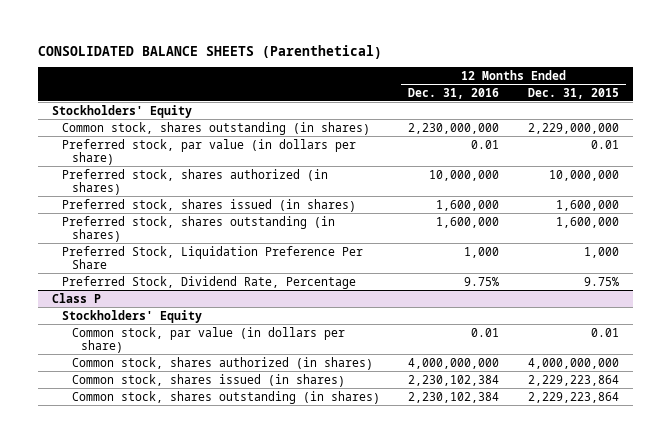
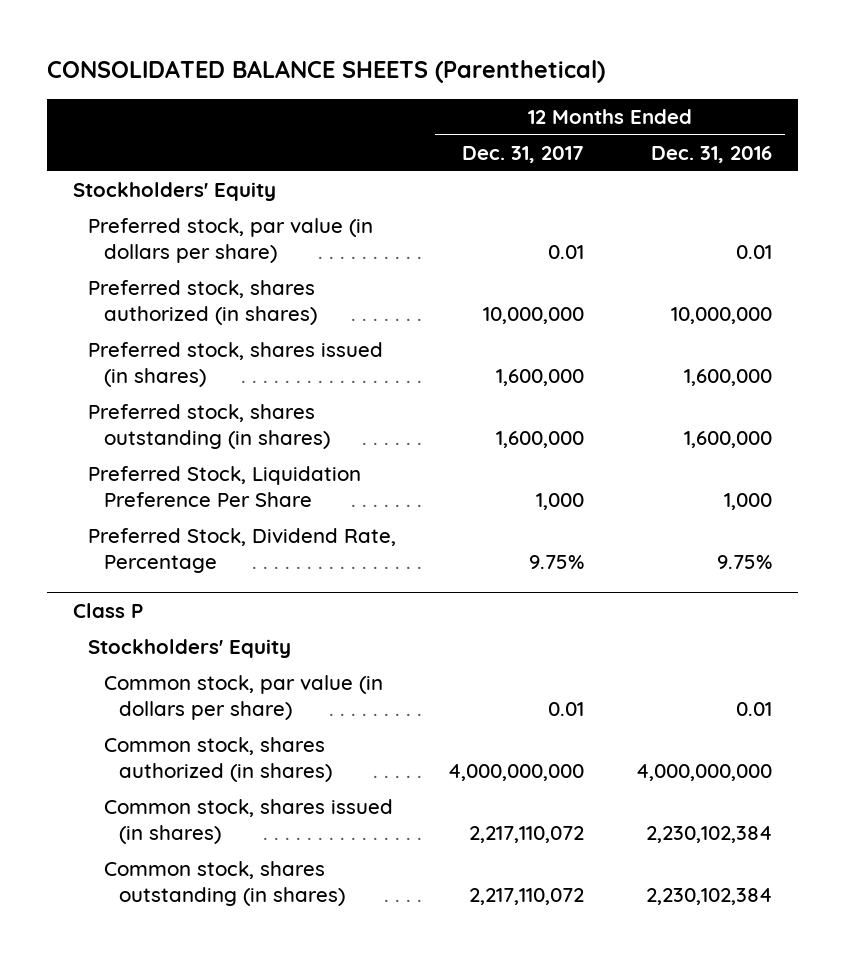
[528,87,620,99] Dec. 31, 2015 -> none
none -> [461,146,584,164] Dec. 31, 2017
[62,121,371,135] Common stock, shares outstanding (in shares) -> none

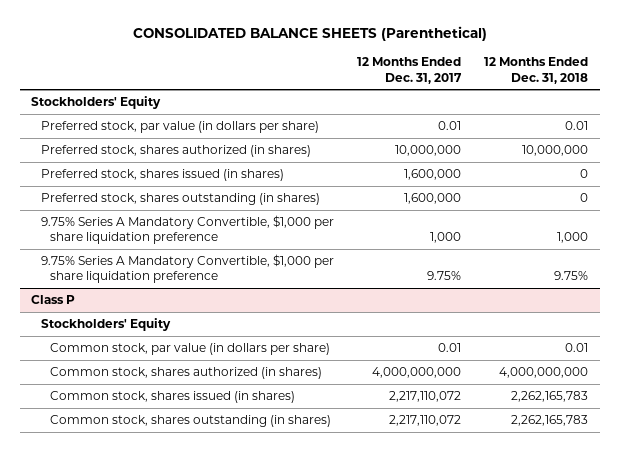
[650,146,772,164] Dec. 31, 2016 -> none
none -> [484,57,589,84] 12 Months Ended Dec. 31, 2018
[88,466,362,507] Preferred Stock, Liquidation Preference Per Share -> [40,215,334,245] 9.75% Series A Mandatory Convertible, $1,000 per share liquidation preference
[88,528,397,573] Preferred Stock, Dividend Rate, Percentage -> [40,254,334,284] 9.75% Series A Mandatory Convertible, $1,000 per share liquidation preference

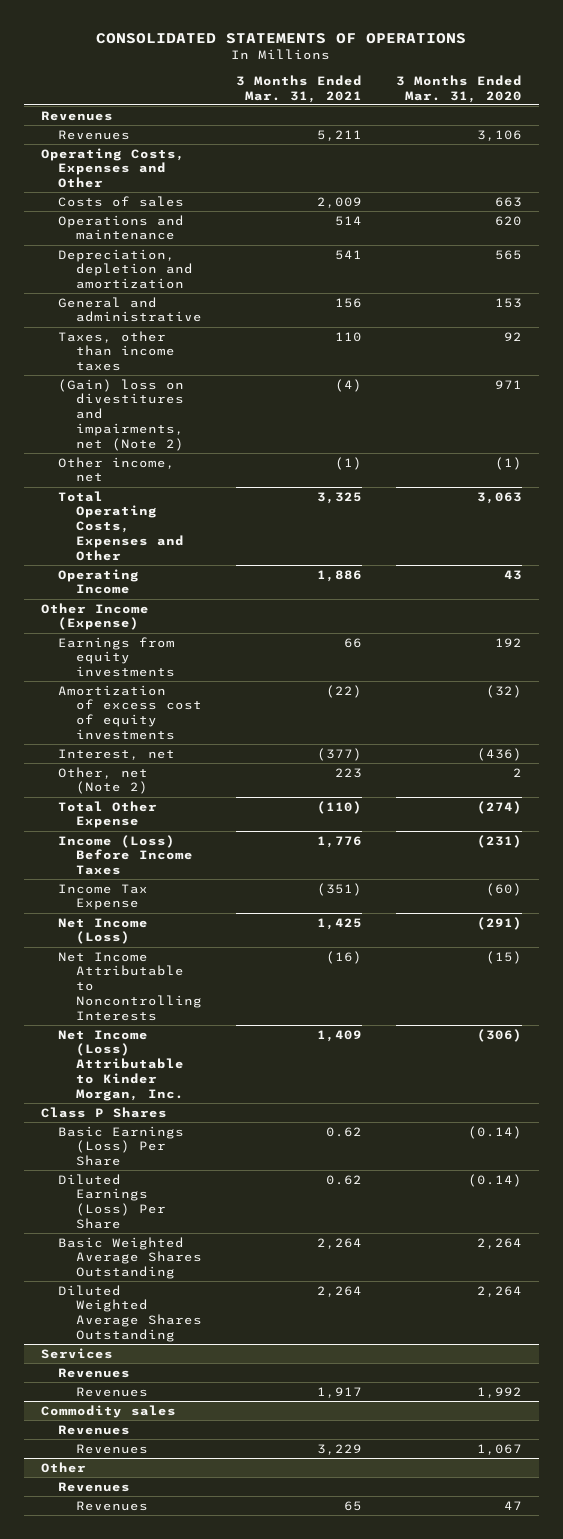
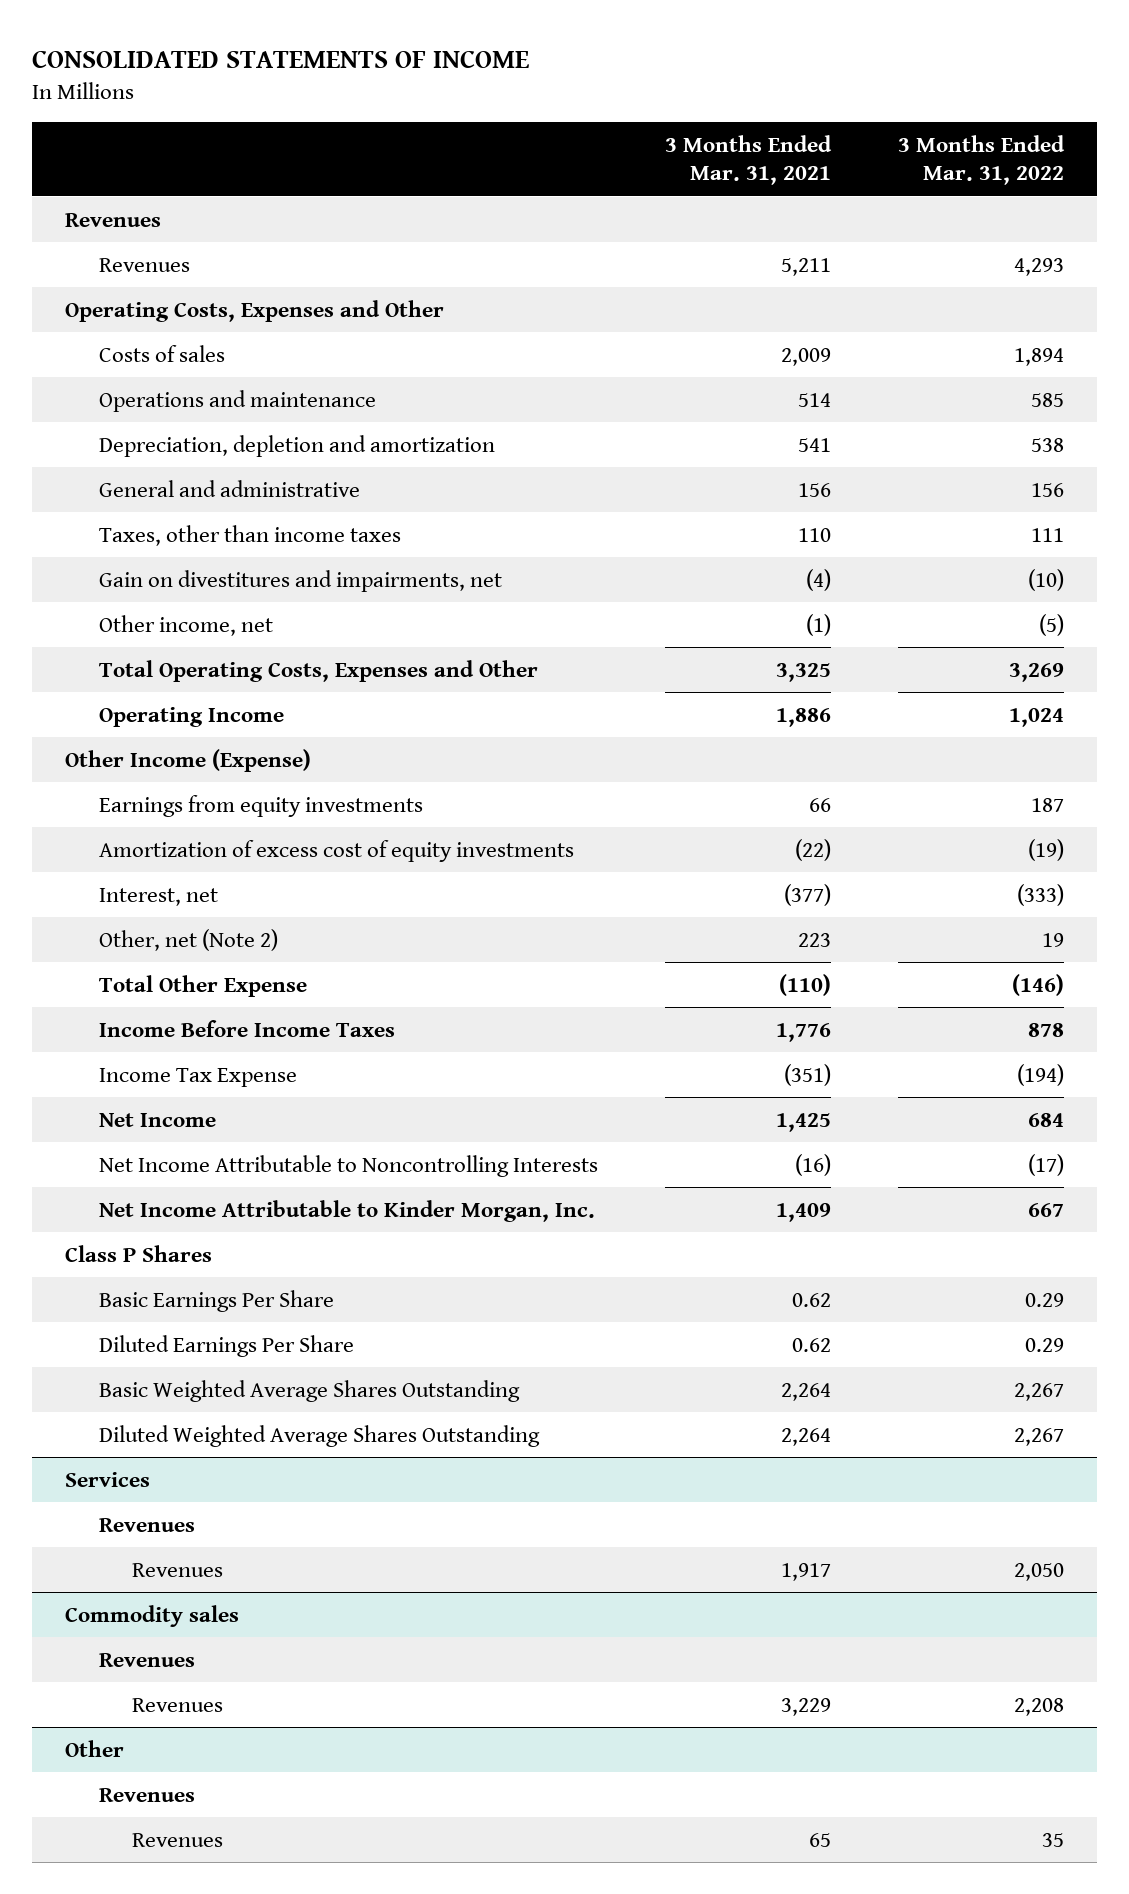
[96,32,467,44] CONSOLIDATED STATEMENTS OF OPERATIONS -> [31,49,529,68] CONSOLIDATED STATEMENTS OF INCOME
[396,75,523,103] 3 Months Ended Mar. 31, 2020 -> none
none -> [897,134,1065,186] 3 Months Ended Mar. 31, 2022
[58,378,185,451] (Gain) loss on divestitures and impairments, net (Note 2) -> [98,569,502,592] Gain on divestitures and impairments, net
[58,834,194,876] Income (Loss) Before Income Taxes -> [98,1019,395,1037] Income Before Income Taxes
[58,917,149,945] Net Income (Loss) -> [98,1112,216,1127] Net Income
[58,1029,185,1101] Net Income (Loss) Attributable to Kinder Morgan, Inc. -> [98,1199,595,1222] Net Income Attributable to Kinder Morgan, Inc.
[58,1125,185,1167] Basic Earnings (Loss) Per Share -> [98,1289,334,1312] Basic Earnings Per Share
[58,1173,167,1229] Diluted Earnings (Loss) Per Share -> [98,1334,354,1357] Diluted Earnings Per Share

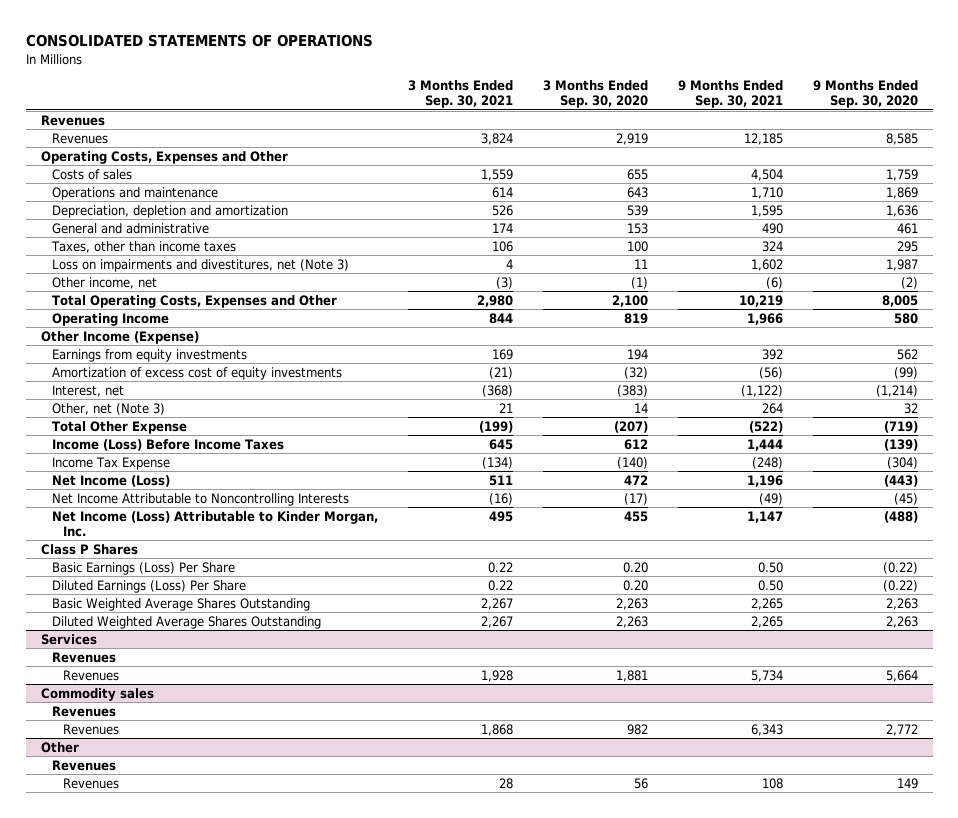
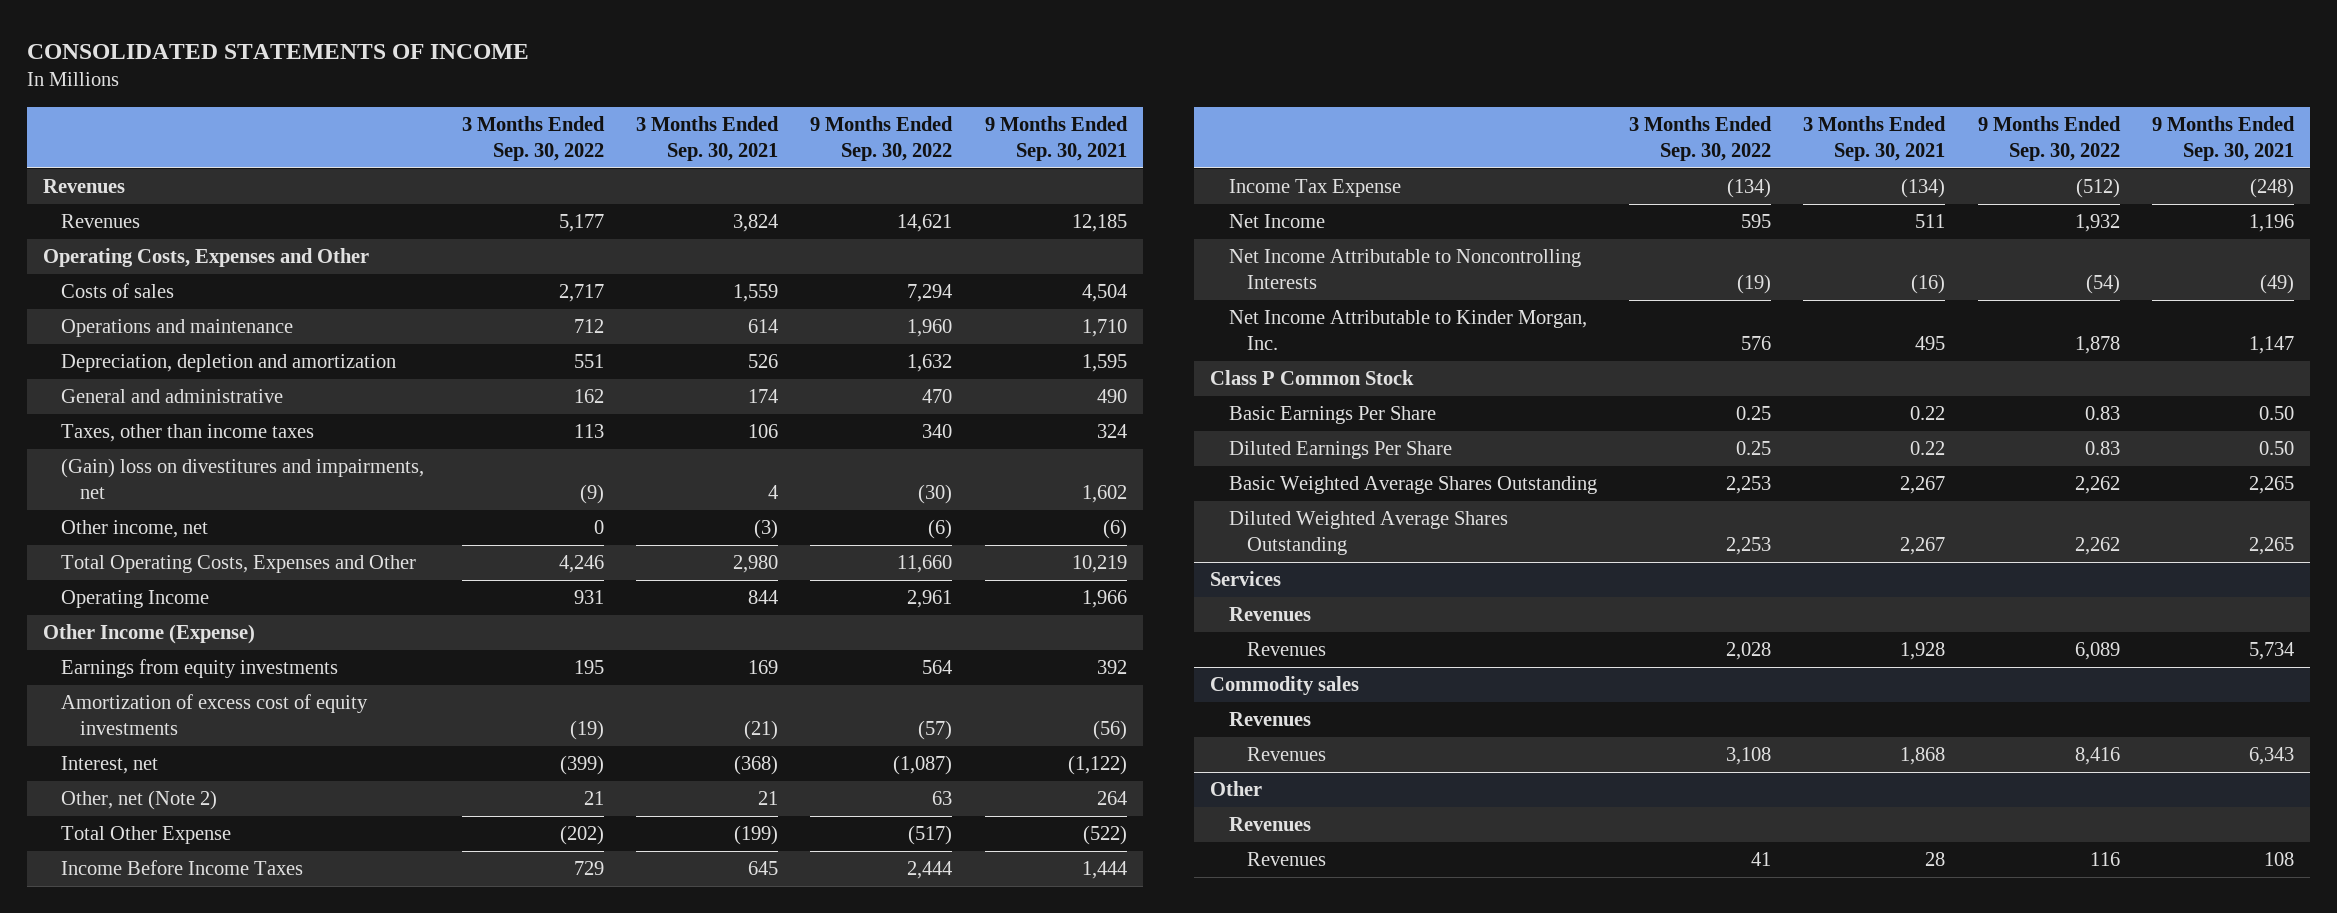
[25,33,373,47] CONSOLIDATED STATEMENTS OF OPERATIONS -> [26,43,529,59] CONSOLIDATED STATEMENTS OF INCOME
[542,80,648,109] 3 Months Ended Sep. 30, 2020 -> none
[812,80,918,109] 9 Months Ended Sep. 30, 2020 -> none
none -> [461,116,605,161] 3 Months Ended Sep. 30, 2022
none -> [810,116,954,161] 9 Months Ended Sep. 30, 2022
[51,258,349,272] Loss on impairments and divestitures, net (Note 3) -> [61,458,425,500] (Gain) loss on divestitures and impairments, net
[51,402,165,415] Other, net (Note 3) -> [61,790,218,811] Other, net (Note 2)
[51,438,284,451] Income (Loss) Before Income Taxes -> [61,860,304,876] Income Before Income Taxes
[51,474,170,487] Net Income (Loss) -> [1228,214,1325,229] Net Income
[51,510,378,537] Net Income (Loss) Attributable to Kinder Morgan, Inc. -> [1228,310,1587,351] Net Income Attributable to Kinder Morgan, Inc.
[40,543,138,555] Class P Shares -> [1210,370,1415,386] Class P Common Stock
[51,561,235,575] Basic Earnings (Loss) Per Share -> [1228,406,1436,425] Basic Earnings Per Share
[51,579,246,593] Diluted Earnings (Loss) Per Share -> [1228,441,1452,460] Diluted Earnings Per Share

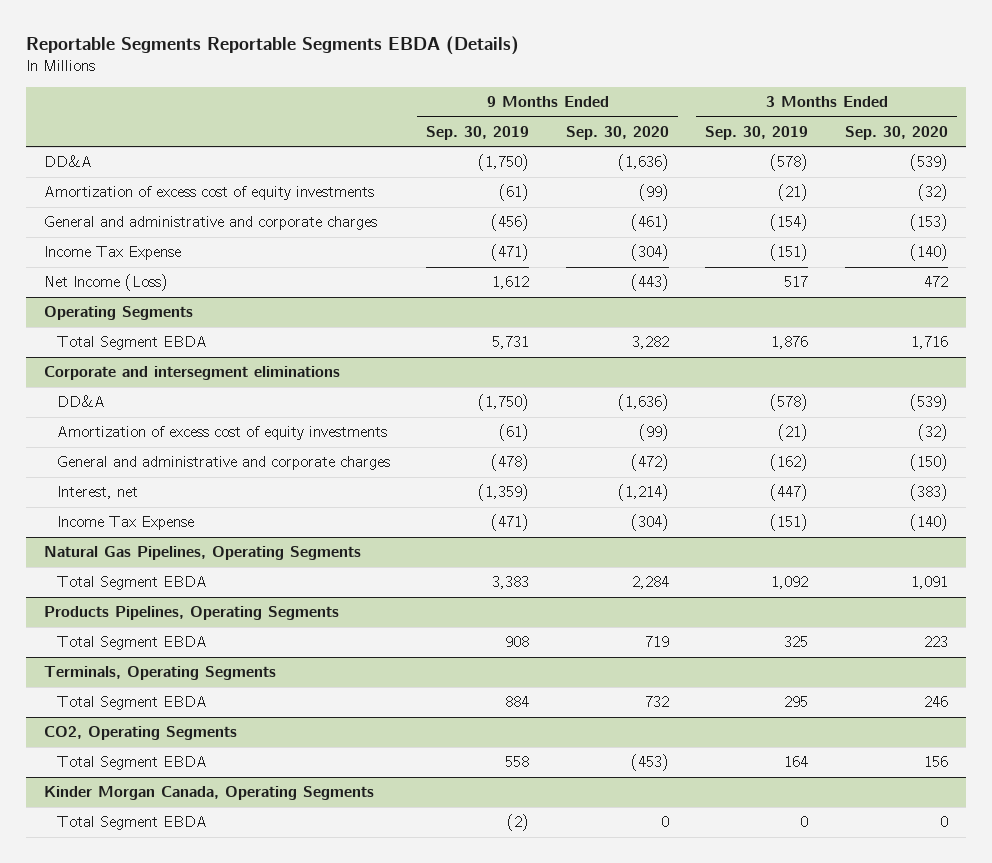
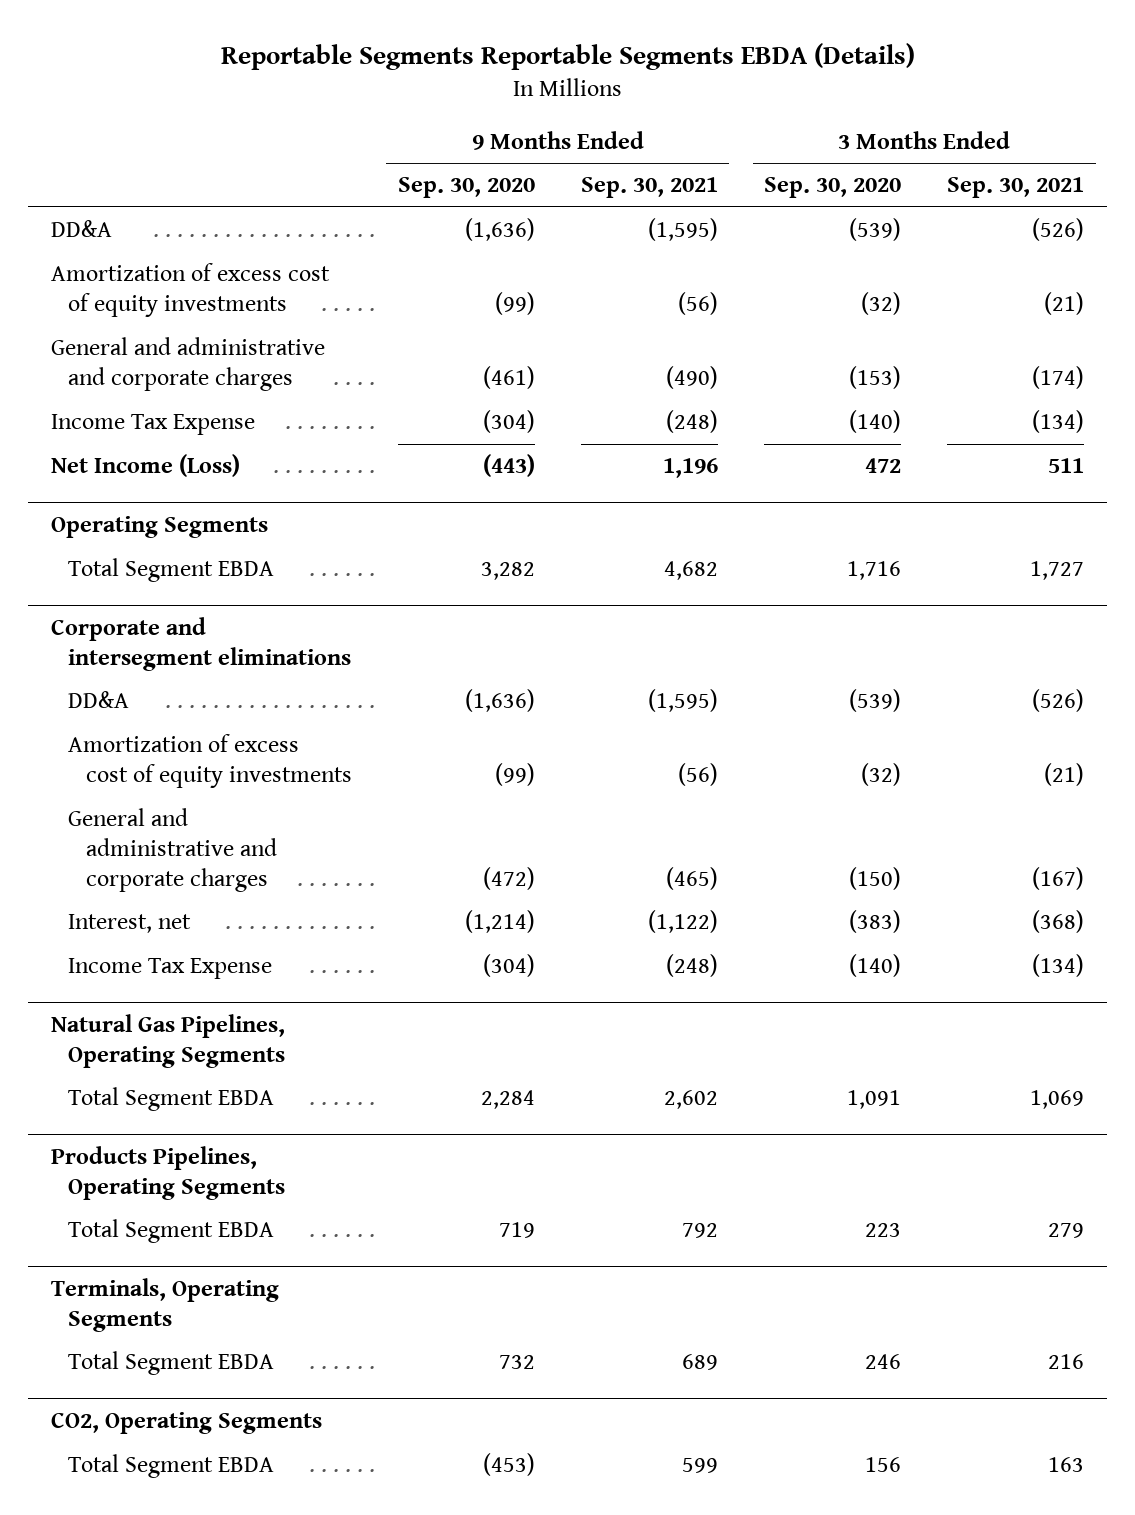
[426,125,530,140] Sep. 30, 2019 -> none
[705,125,809,140] Sep. 30, 2019 -> none
none -> [580,177,718,199] Sep. 30, 2021
none -> [947,177,1085,199] Sep. 30, 2021
[43,786,374,801] Kinder Morgan Canada, Operating Segments -> none
[56,816,207,831] Total Segment EBDA -> none

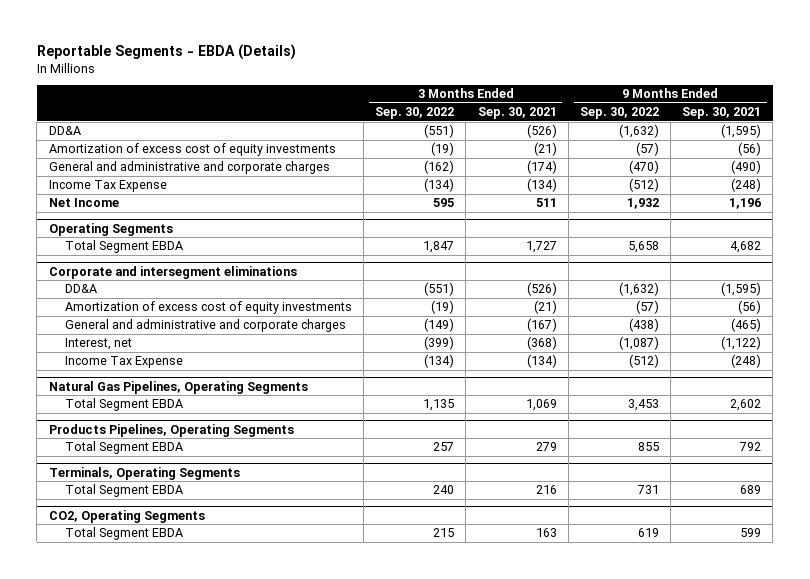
[220,43,915,71] Reportable Segments Reportable Segments EBDA (Details) -> [36,44,296,61] Reportable Segments - EBDA (Details)
[397,177,535,199] Sep. 30, 2020 -> none
[764,177,902,199] Sep. 30, 2020 -> none
none -> [375,107,455,120] Sep. 30, 2022
none -> [579,107,659,120] Sep. 30, 2022
[50,454,240,478] Net Income (Loss) -> [48,198,119,208] Net Income

